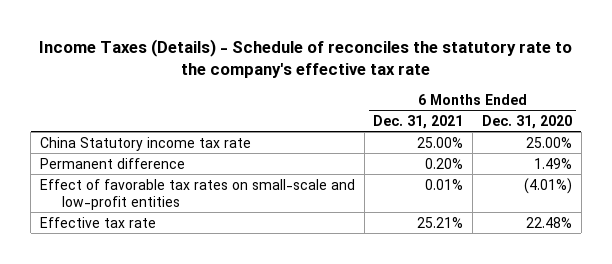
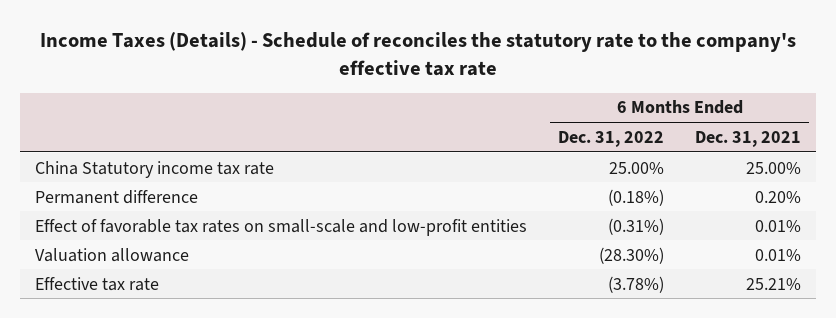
[481,114,572,129] Dec. 31, 2020 -> none
none -> [558,130,665,147] Dec. 31, 2022
none -> [35,247,190,262] Valuation allowance

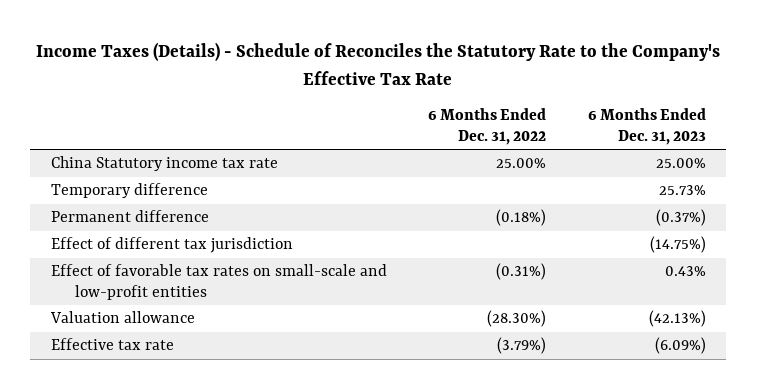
[40,32,797,77] Income Taxes (Details) - Schedule of reconciles the statutory rate to the company's effective tax rate -> [36,42,721,85] Income Taxes (Details) - Schedule of Reconciles the Statutory Rate to the Company's Effective Tax Rate
[694,130,801,147] Dec. 31, 2021 -> none
none -> [587,108,706,145] 6 Months Ended Dec. 31, 2023
none -> [50,183,208,199] Temporary difference
none -> [50,237,293,254] Effect of different tax jurisdiction
[608,275,665,293] (3.78%) -> [497,337,547,355] (3.79%)

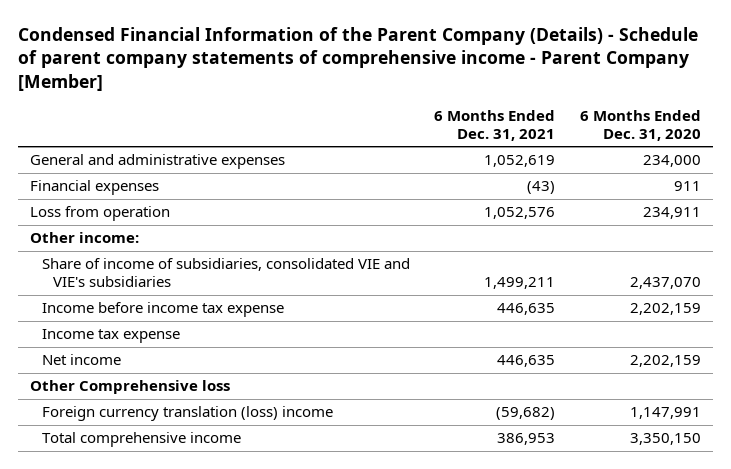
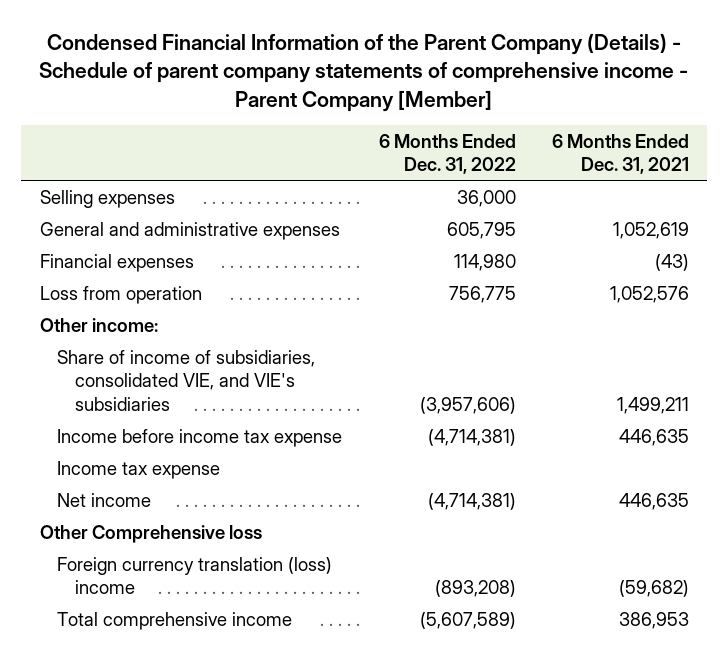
[579,109,701,141] 6 Months Ended Dec. 31, 2020 -> none
none -> [378,133,516,175] 6 Months Ended Dec. 31, 2022
none -> [39,189,175,208] Selling expenses
[41,258,410,288] Share of income of subsidiaries, consolidated VIE and VIE's subsidiaries -> [57,349,316,411] Share of income of subsidiaries, consolidated VIE, and VIE's subsidiaries

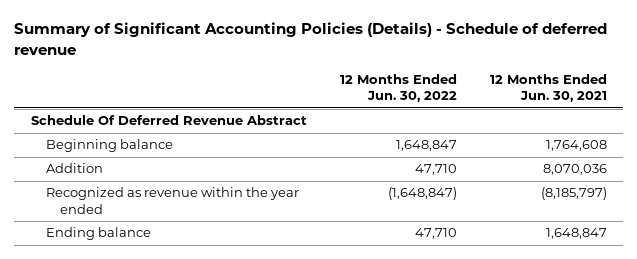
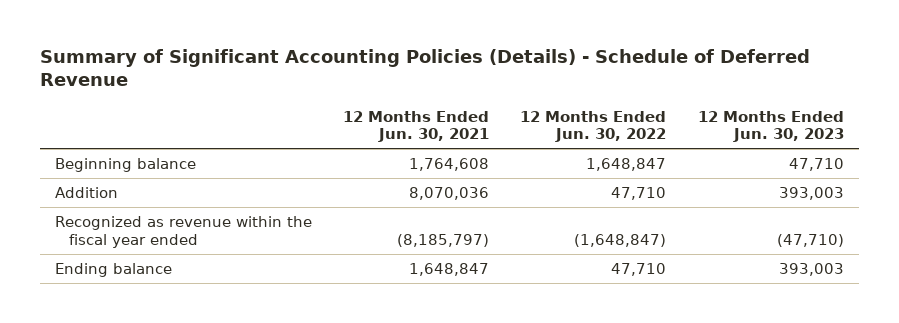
[14,22,608,55] Summary of Significant Accounting Policies (Details) - Schedule of deferred revenue -> [39,49,810,87] Summary of Significant Accounting Policies (Details) - Schedule of Deferred Revenue
none -> [697,110,844,143] 12 Months Ended Jun. 30, 2023
[30,115,307,126] Schedule Of Deferred Revenue Abstract -> none
[45,187,299,214] Recognized as revenue within the year ended -> [55,216,313,248] Recognized as revenue within the fiscal year ended

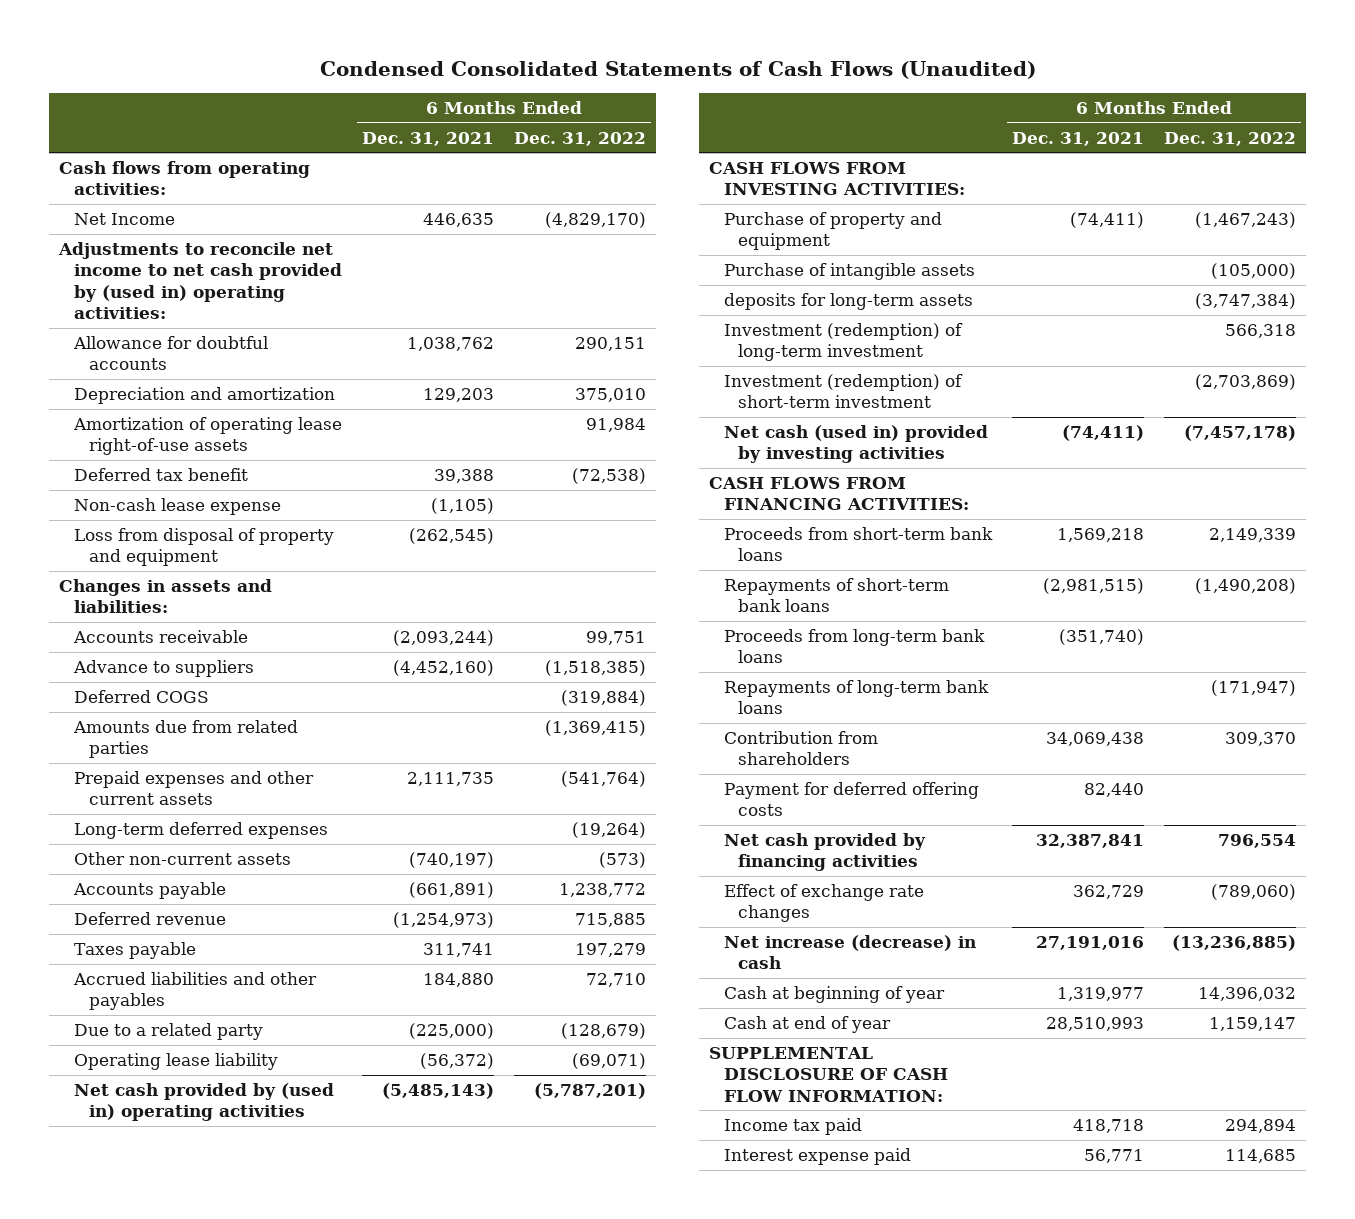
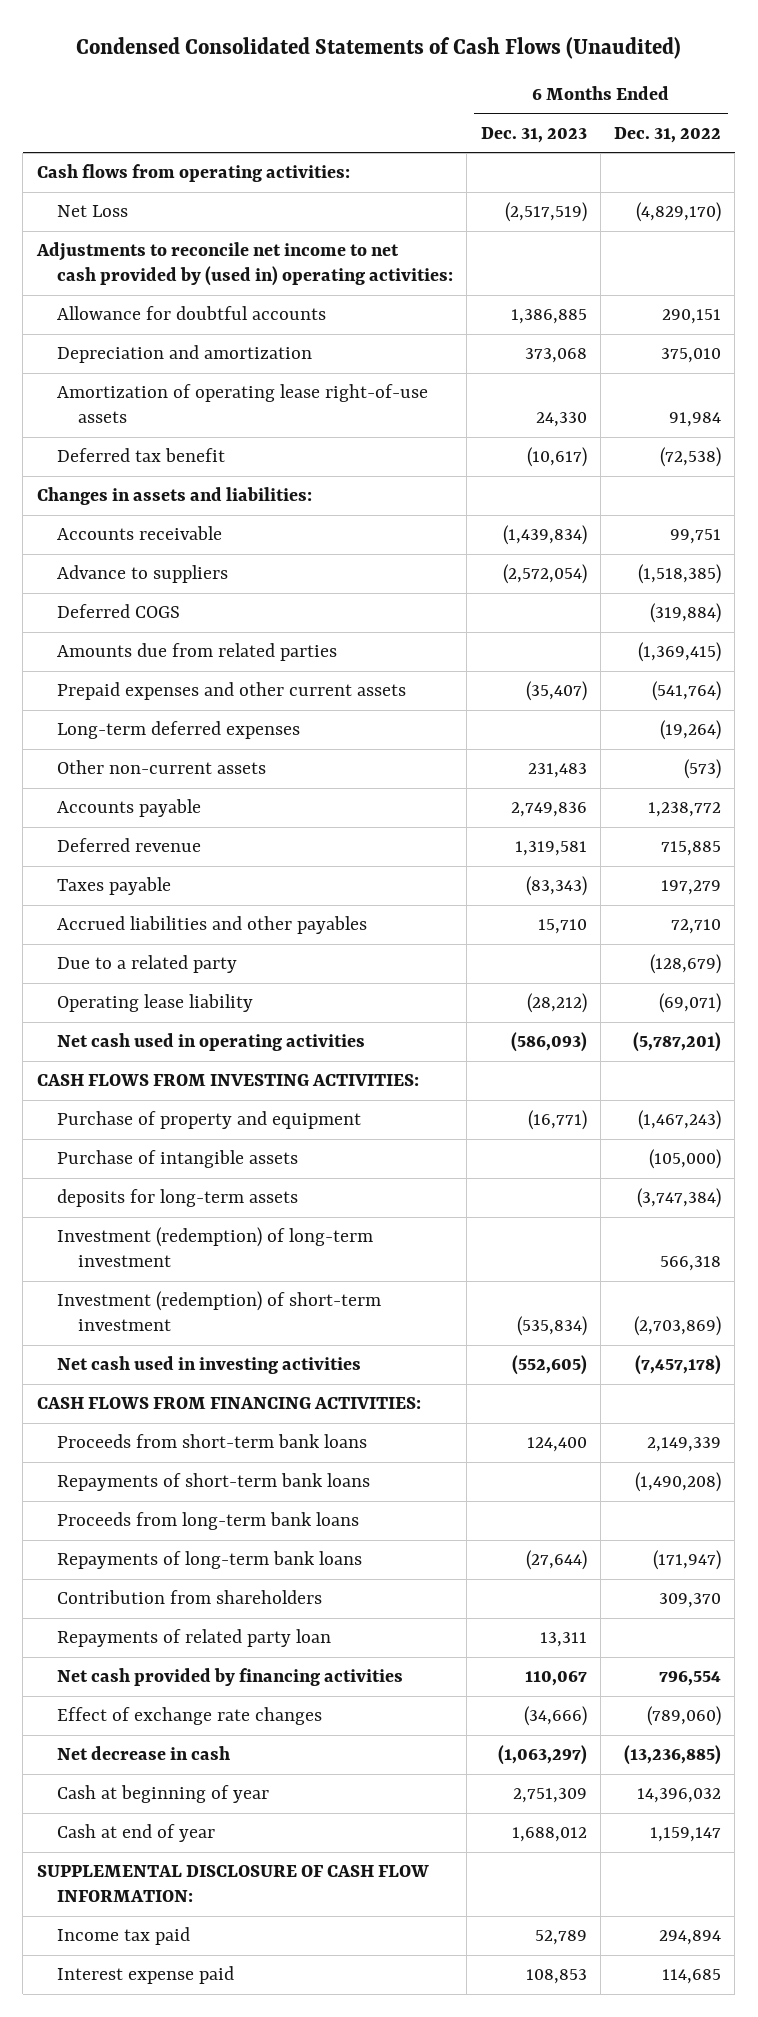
[362,131,495,146] Dec. 31, 2021 -> none
none -> [480,126,587,143] Dec. 31, 2023
[74,213,176,226] Net Income -> [57,205,129,218] Net Loss
[74,498,282,516] Non-cash lease expense -> none
[74,528,335,567] Loss from disposal of property and equipment -> none
[74,1083,335,1122] Net cash provided by (used in) operating activities -> [57,1033,366,1052] Net cash used in operating activities
[723,425,988,464] Net cash (used in) provided by investing activities -> [57,1356,362,1375] Net cash used in investing activities
[723,782,979,817] Payment for deferred offering costs -> none
none -> [57,1629,332,1648] Repayments of related party loan
[723,935,976,970] Net increase (decrease) in cash -> [57,1746,231,1761] Net decrease in cash

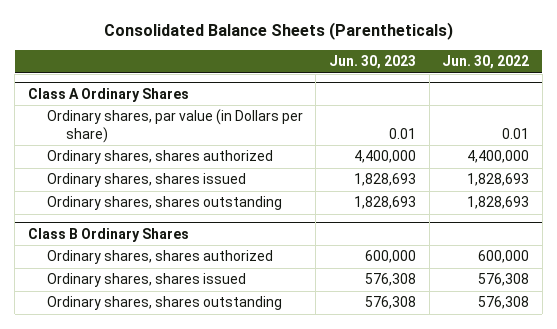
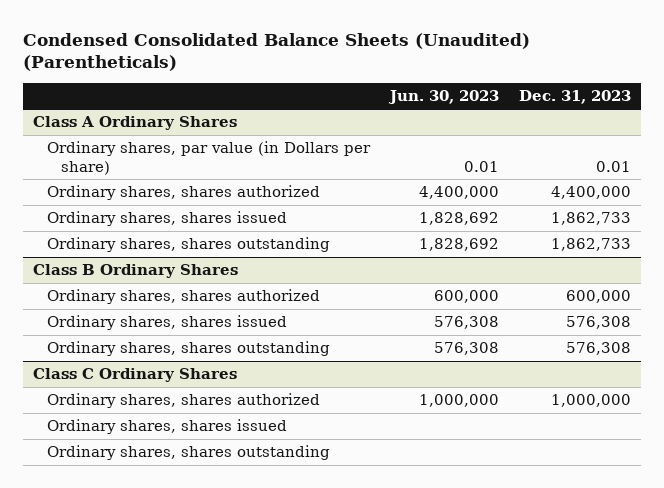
[103,22,453,41] Consolidated Balance Sheets (Parentheticals) -> [22,32,530,72] Condensed Consolidated Balance Sheets (Unaudited) (Parentheticals)
[442,55,530,70] Jun. 30, 2022 -> none
none -> [518,89,631,104] Dec. 31, 2023
[354,173,417,187] 1,828,693 -> [418,212,499,226] 1,828,692
[354,196,417,210] 1,828,693 -> [418,238,499,252] 1,828,692
none -> [32,368,237,383] Class C Ordinary Shares
none -> [47,393,321,409] Ordinary shares, shares authorized
none -> [47,419,288,435] Ordinary shares, shares issued
none -> [47,445,331,461] Ordinary shares, shares outstanding

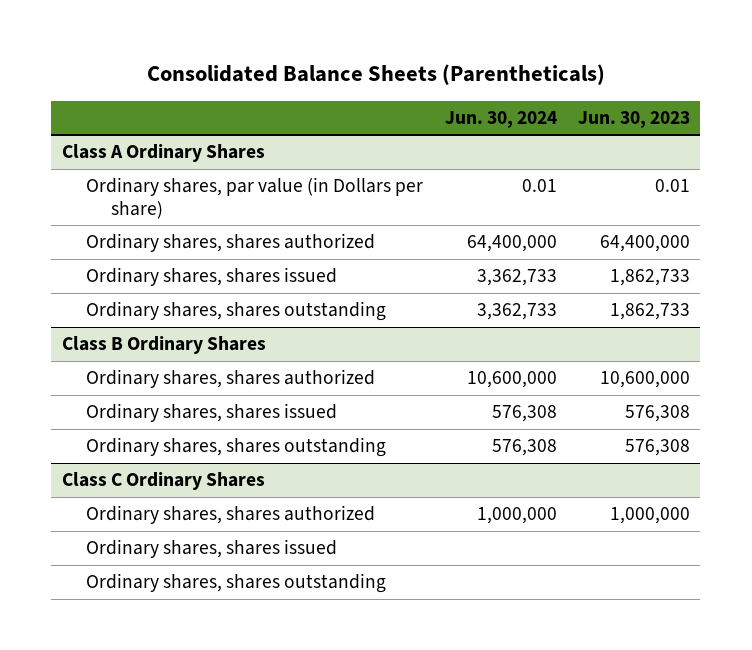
[22,32,530,72] Condensed Consolidated Balance Sheets (Unaudited) (Parentheticals) -> [146,64,605,86] Consolidated Balance Sheets (Parentheticals)
[518,89,631,104] Dec. 31, 2023 -> none
none -> [444,111,557,129] Jun. 30, 2024
[418,186,499,200] 4,400,000 -> [599,235,690,253] 64,400,000
[418,212,499,226] 1,828,692 -> [609,269,690,287] 1,862,733
[418,238,499,252] 1,828,692 -> [609,303,690,321] 1,862,733
[433,290,499,304] 600,000 -> [599,371,690,389] 10,600,000

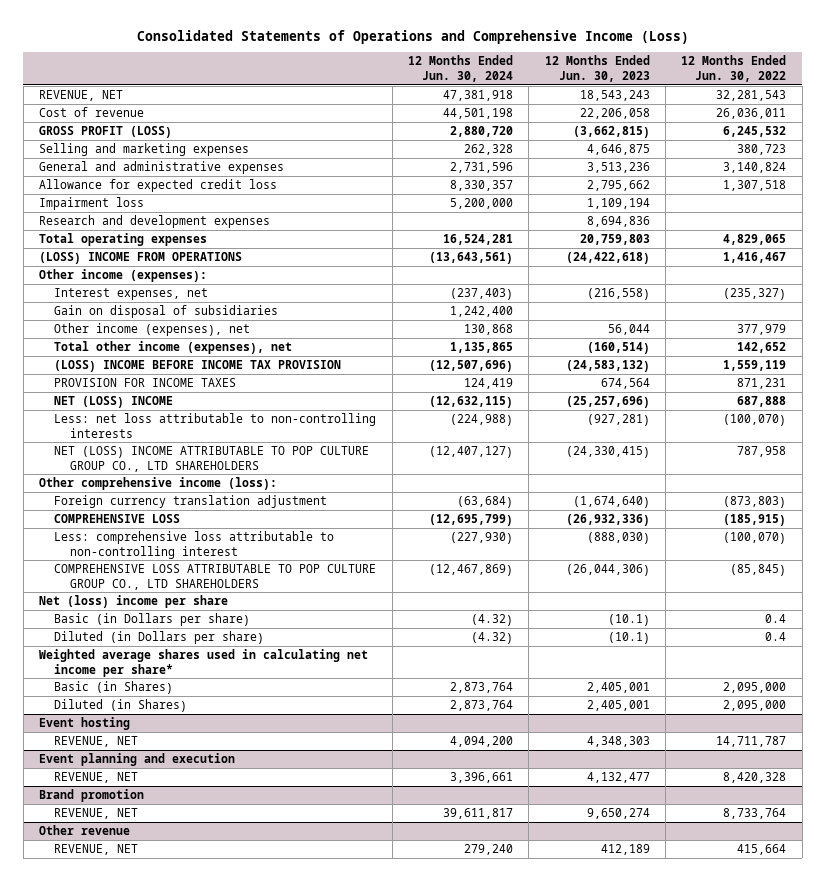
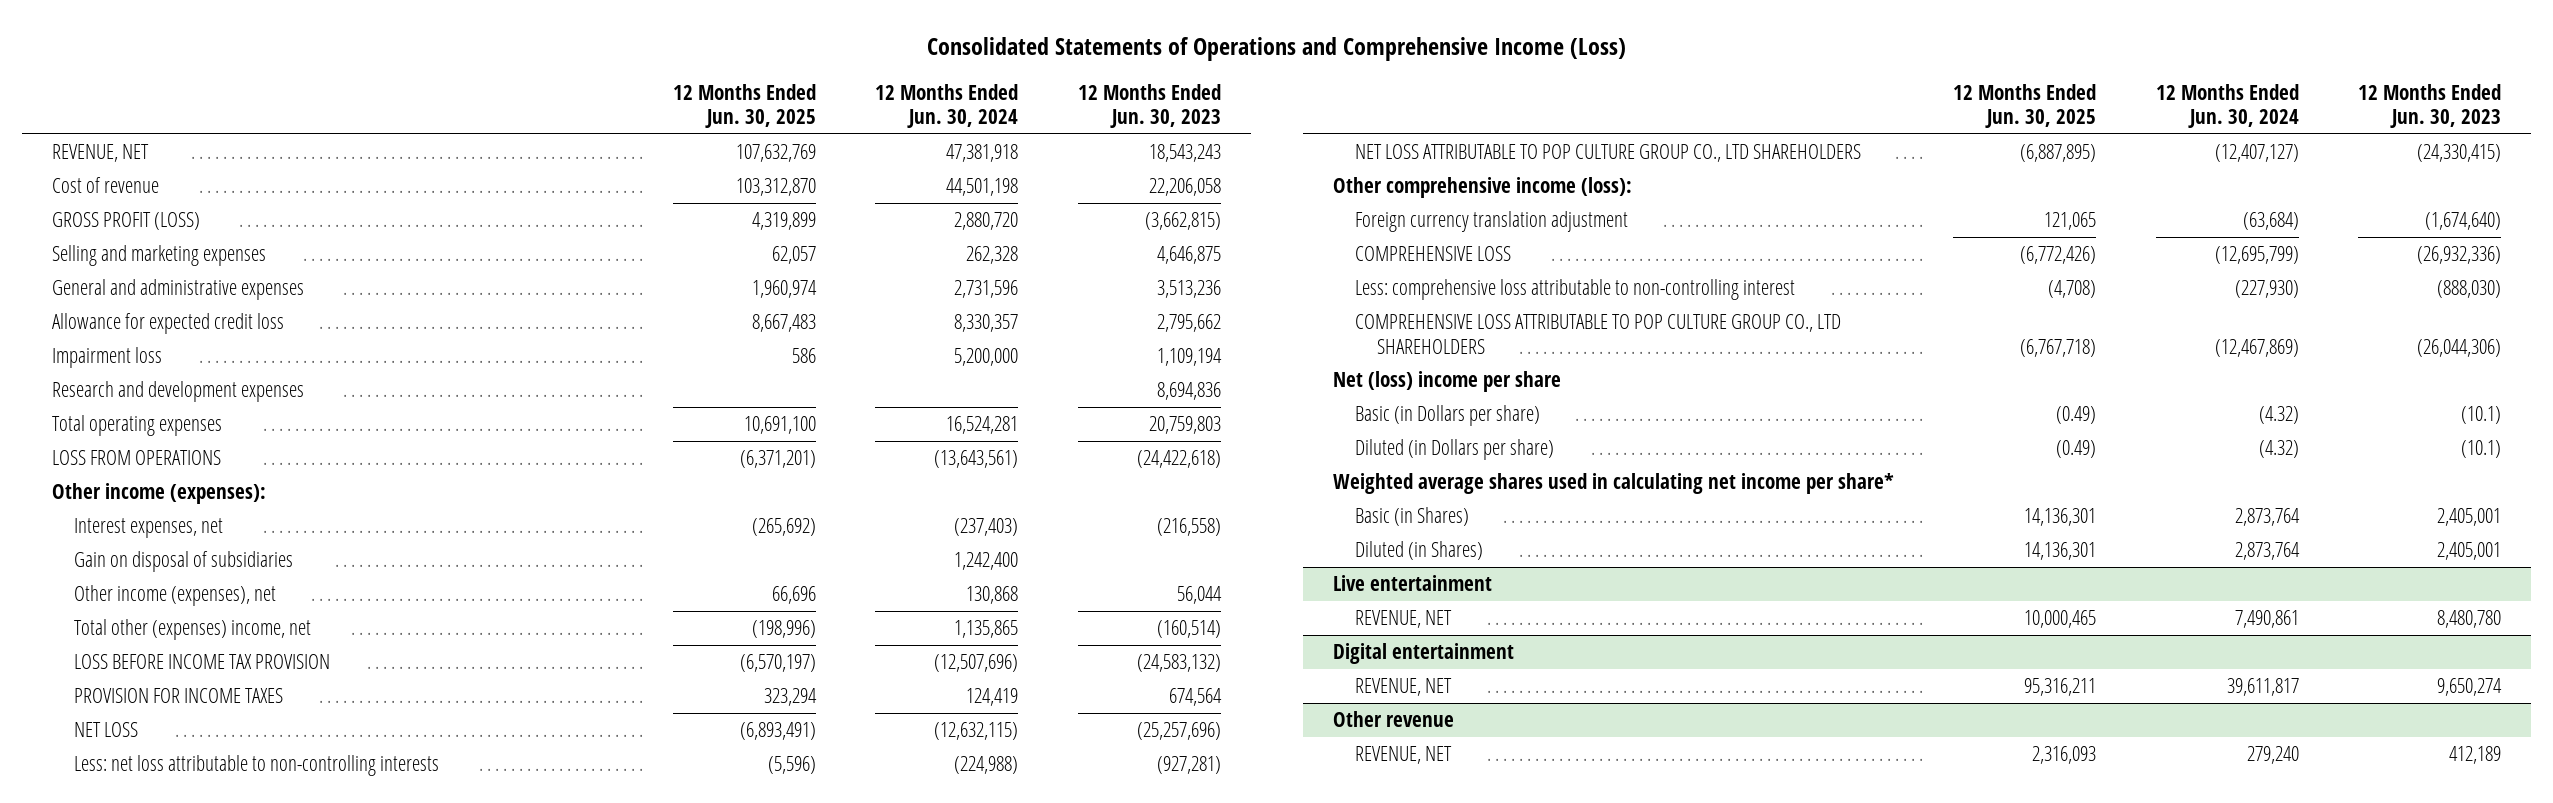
[681,55,787,83] 12 Months Ended Jun. 30, 2022 -> none
none -> [672,84,816,129] 12 Months Ended Jun. 30, 2025
[39,251,243,264] (LOSS) INCOME FROM OPERATIONS -> [52,450,222,466] LOSS FROM OPERATIONS
[54,340,293,354] Total other income (expenses), net -> [74,619,312,641] Total other (expenses) income, net
[54,359,342,372] (LOSS) INCOME BEFORE INCOME TAX PROVISION -> [74,654,331,670] LOSS BEFORE INCOME TAX PROVISION
[54,395,174,408] NET (LOSS) INCOME -> [74,722,139,738] NET LOSS
[54,445,370,472] NET (LOSS) INCOME ATTRIBUTABLE TO POP CULTURE GROUP CO., LTD SHAREHOLDERS -> [1354,144,1861,163] NET LOSS ATTRIBUTABLE TO POP CULTURE GROUP CO., LTD SHAREHOLDERS
[39,716,131,730] Event hosting -> none
[39,752,236,766] Event planning and execution -> none
[54,771,139,783] REVENUE, NET -> none
[39,788,145,802] Brand promotion -> none
none -> [1332,575,1492,592] Live entertainment
[450,735,514,747] 4,094,200 -> [2234,610,2299,629] 7,490,861
[586,735,650,747] 4,348,303 -> [2437,610,2502,629] 8,480,780
none -> [1332,643,1514,665] Digital entertainment

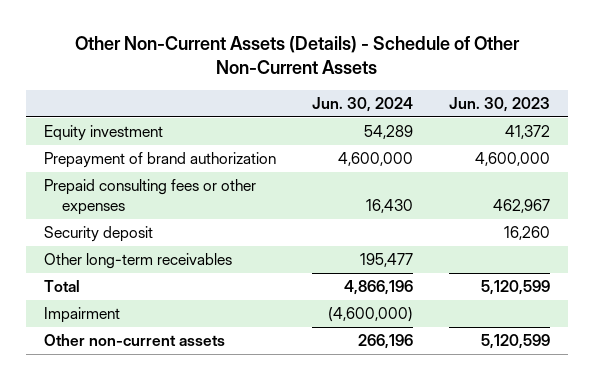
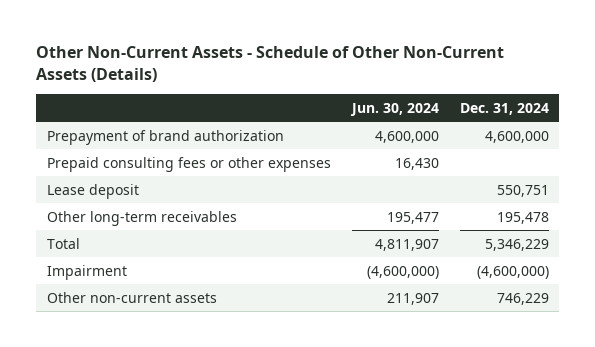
[74,36,520,75] Other Non-Current Assets (Details) - Schedule of Other Non-Current Assets -> [36,46,505,83] Other Non-Current Assets - Schedule of Other Non-Current Assets (Details)
[448,97,550,113] Jun. 30, 2023 -> none
none -> [459,102,549,115] Dec. 31, 2024
[43,125,163,142] Equity investment -> none
[43,226,153,243] Security deposit -> none
none -> [46,183,139,199] Lease deposit
[343,280,413,296] 4,866,196 -> [374,238,439,251] 4,811,907
[357,334,413,350] 266,196 -> [386,292,439,305] 211,907

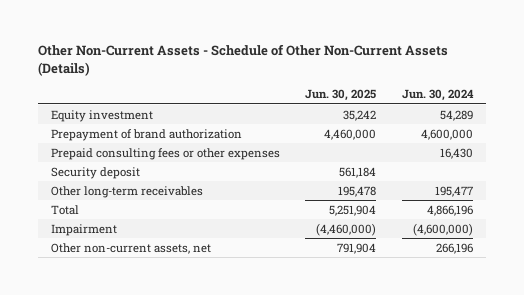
[459,102,549,115] Dec. 31, 2024 -> none
none -> [305,89,377,102] Jun. 30, 2025
none -> [50,109,153,122] Equity investment
[46,183,139,199] Lease deposit -> none
none -> [50,166,140,179] Security deposit
[374,238,439,251] 4,811,907 -> [427,204,474,216] 4,866,196
[46,291,217,303] Other non-current assets -> [50,242,211,254] Other non-current assets, net
[386,292,439,305] 211,907 -> [436,242,474,254] 266,196

